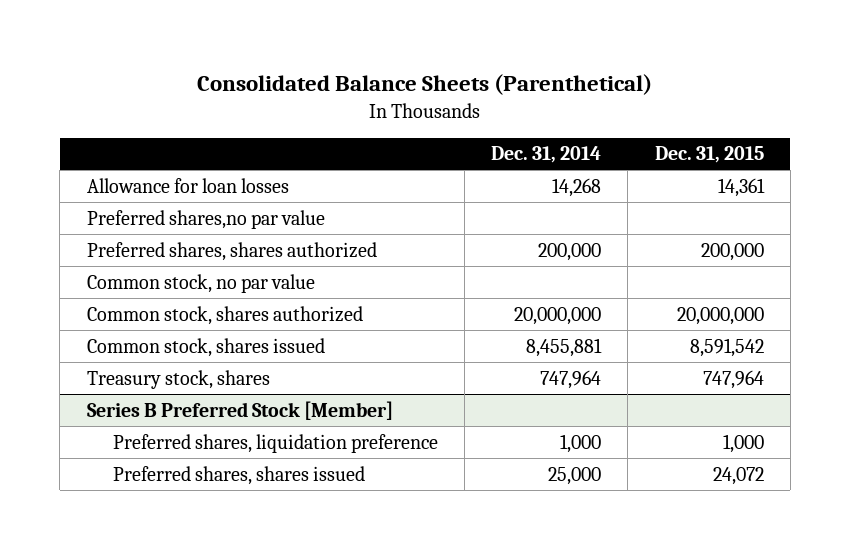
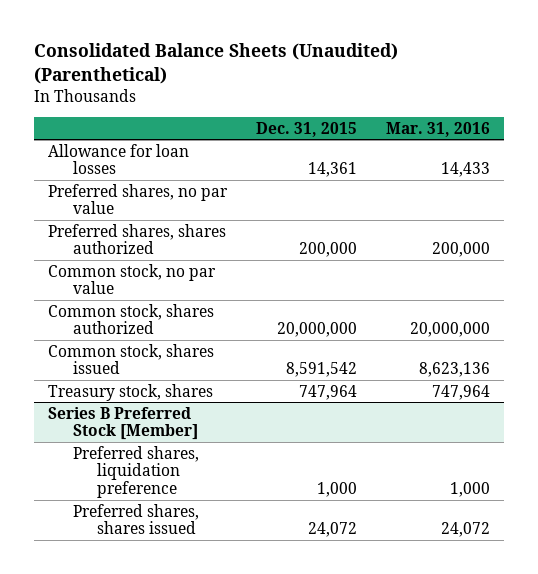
[197,73,653,95] Consolidated Balance Sheets (Parenthetical) -> [33,43,398,85] Consolidated Balance Sheets (Unaudited) (Parenthetical)
[491,146,602,164] Dec. 31, 2014 -> none
none -> [385,121,490,137] Mar. 31, 2016
[86,209,325,229] Preferred shares,no par value -> [48,183,229,215] Preferred shares, no par value

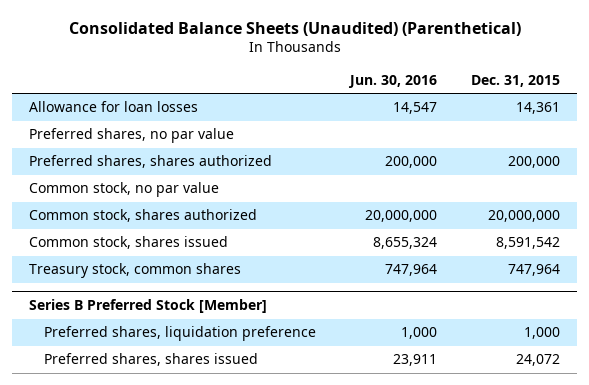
[385,121,490,137] Mar. 31, 2016 -> none
none -> [348,74,438,88] Jun. 30, 2016
[48,383,214,401] Treasury stock, shares -> [29,263,242,279] Treasury stock, common shares

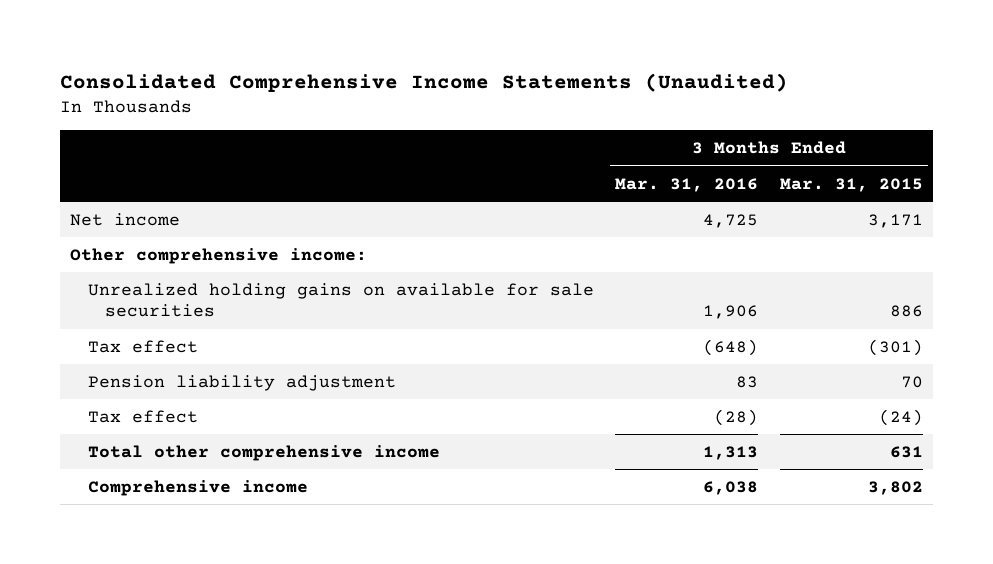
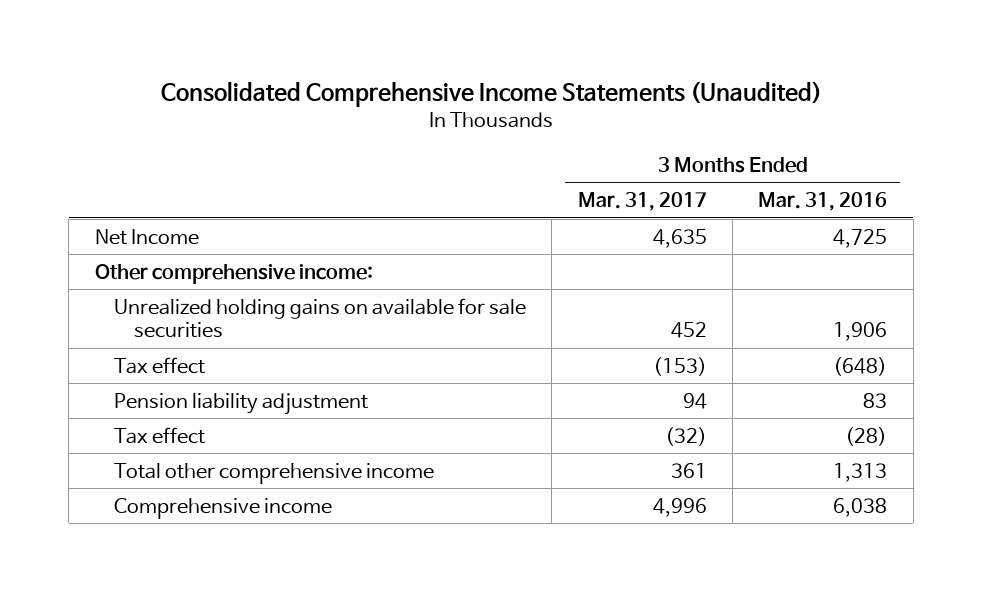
[779,177,923,192] Mar. 31, 2015 -> none
none -> [577,192,707,212] Mar. 31, 2017
[70,212,181,226] Net income -> [94,228,199,245] Net Income

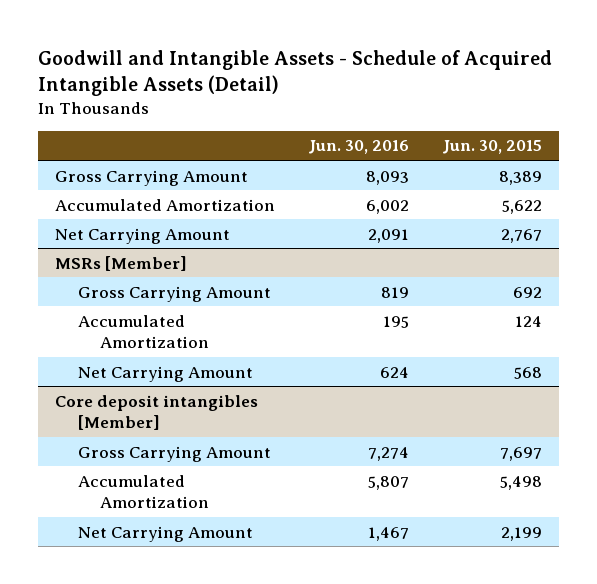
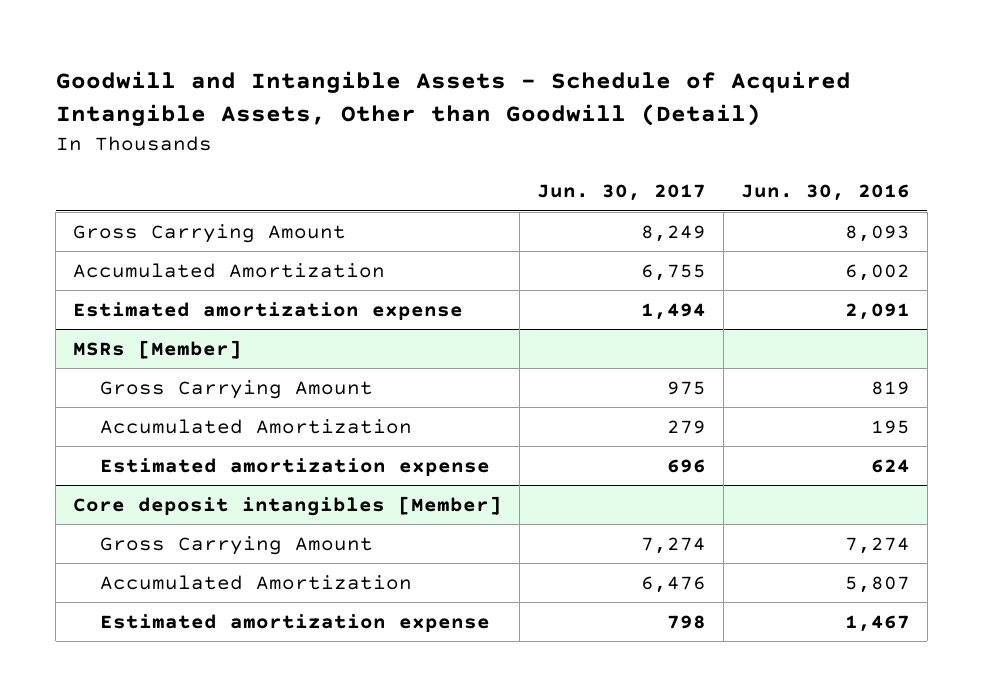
[38,49,553,96] Goodwill and Intangible Assets - Schedule of Acquired Intangible Assets (Detail) -> [55,71,851,127] Goodwill and Intangible Assets - Schedule of Acquired Intangible Assets, Other than Goodwill (Detail)
[442,140,543,155] Jun. 30, 2015 -> none
none -> [536,184,706,202] Jun. 30, 2017
[54,227,230,244] Net Carrying Amount -> [72,301,463,320] Estimated amortization expense
[77,365,253,382] Net Carrying Amount -> [99,457,490,476] Estimated amortization expense
[77,525,253,542] Net Carrying Amount -> [99,613,490,632] Estimated amortization expense

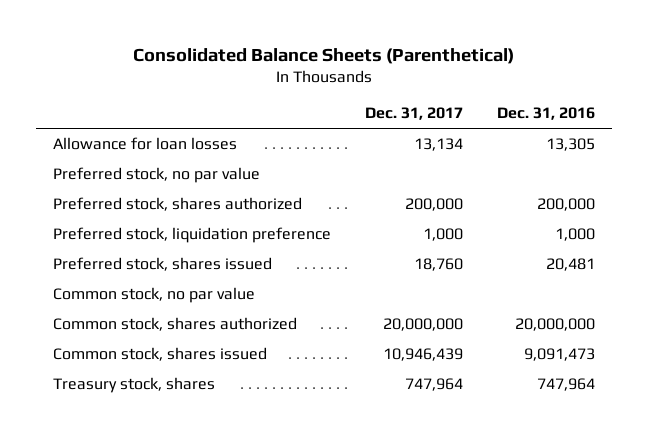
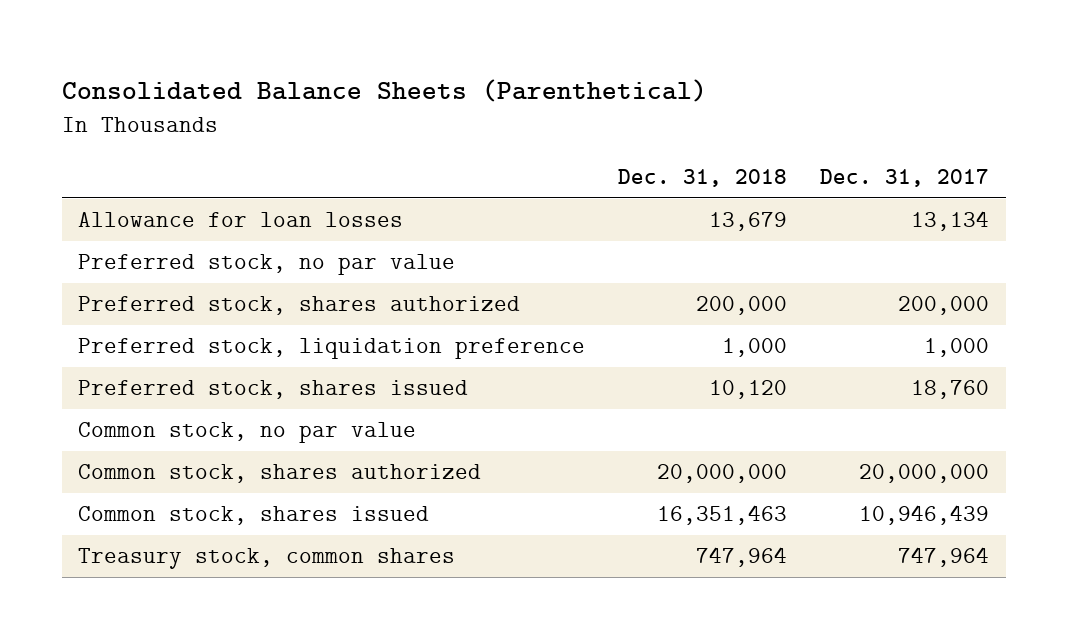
[497,107,596,121] Dec. 31, 2016 -> none
none -> [618,169,788,188] Dec. 31, 2018
[53,377,216,394] Treasury stock, shares -> [78,548,456,570] Treasury stock, common shares

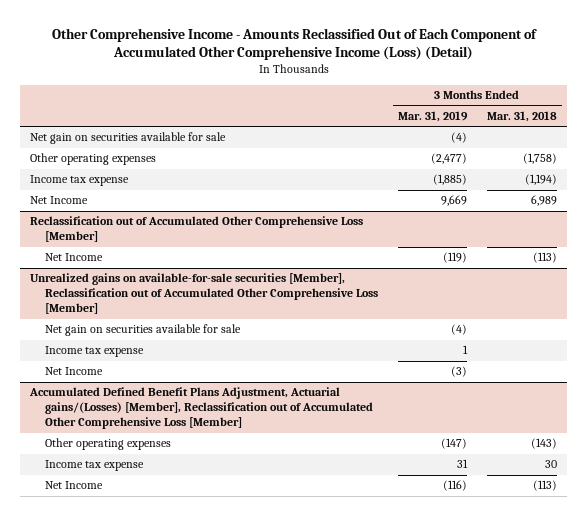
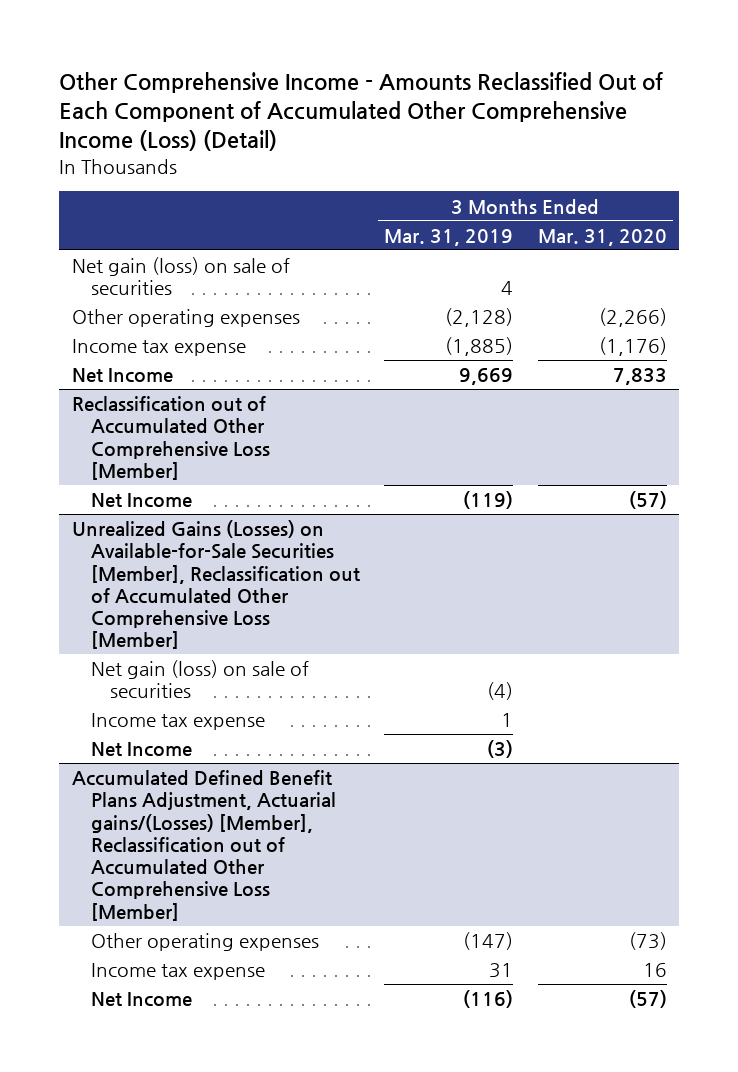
[486,110,557,122] Mar. 31, 2018 -> none
none -> [537,228,667,246] Mar. 31, 2020
[30,132,227,145] Net gain on securities available for sale -> [71,257,290,296] Net gain (loss) on sale of securities
[450,132,467,144] (4) -> [501,281,514,296] 4
[430,153,467,165] (2,477) -> [445,308,514,328] (2,128)
[30,273,378,315] Unrealized gains on available-for-sale securities [Member], Reclassification out of Accumulated Other Comprehensive Loss [Member] -> [71,520,360,650] Unrealized Gains (Losses) on Available-for-Sale Securities [Member], Reclassification out of Accumulated Other Comprehensive Loss [Member]
[44,324,241,337] Net gain on securities available for sale -> [90,660,309,699] Net gain (loss) on sale of securities

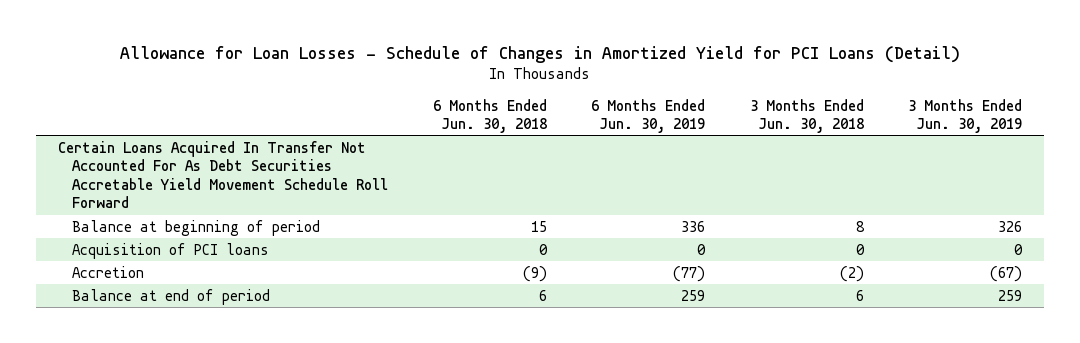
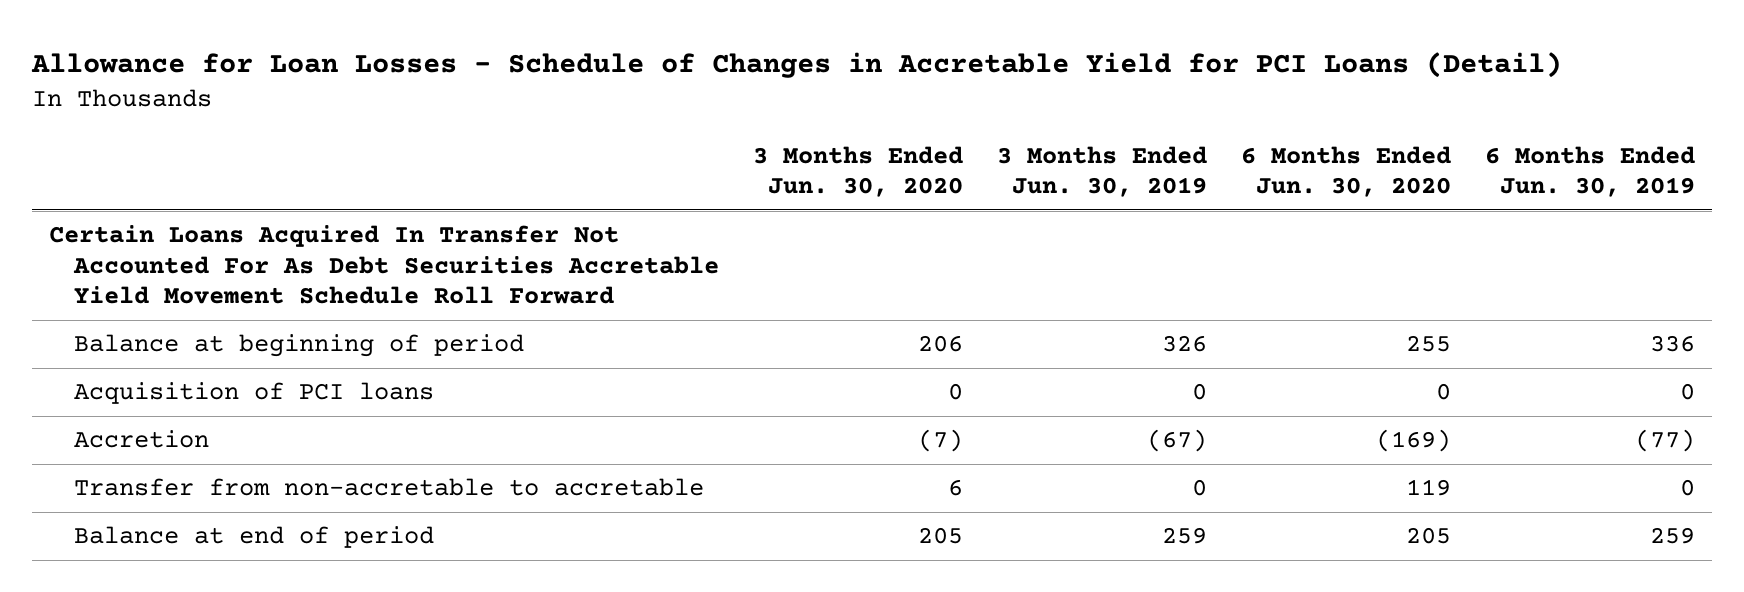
[120,45,961,63] Allowance for Loan Losses - Schedule of Changes in Amortized Yield for PCI Loans (Detail) -> [31,51,1563,78] Allowance for Loan Losses - Schedule of Changes in Accretable Yield for PCI Loans (Detail)
[432,98,547,134] 6 Months Ended Jun. 30, 2018 -> none
[749,98,864,134] 3 Months Ended Jun. 30, 2018 -> none
none -> [752,145,963,198] 3 Months Ended Jun. 30, 2020
none -> [1240,145,1451,198] 6 Months Ended Jun. 30, 2020
none -> [73,478,704,497] Transfer from non-accretable to accretable

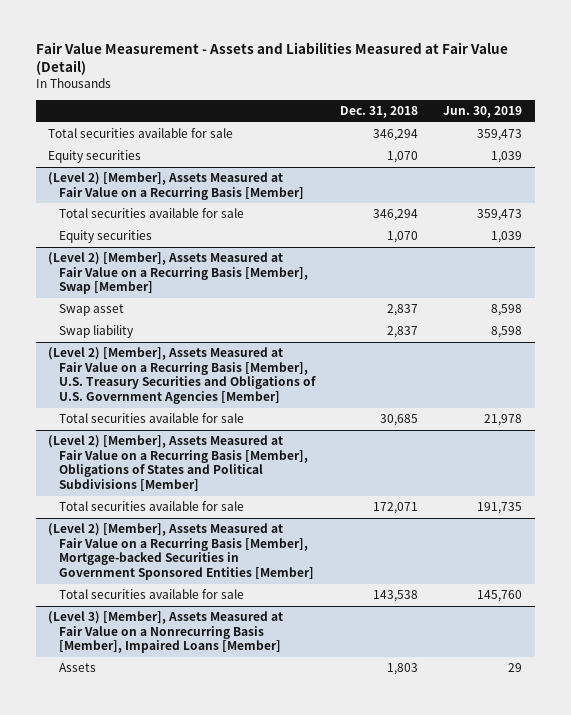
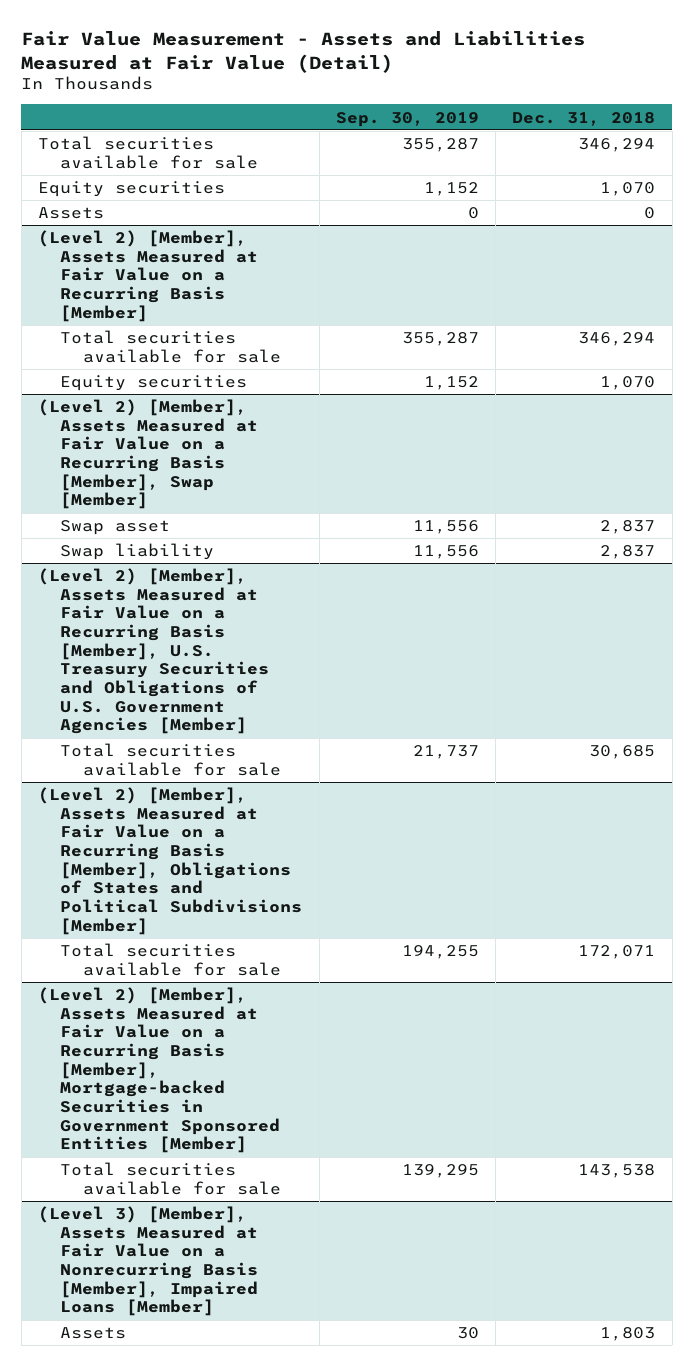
[443,106,523,119] Jun. 30, 2019 -> none
none -> [335,111,479,127] Sep. 30, 2019
none -> [37,207,104,220] Assets

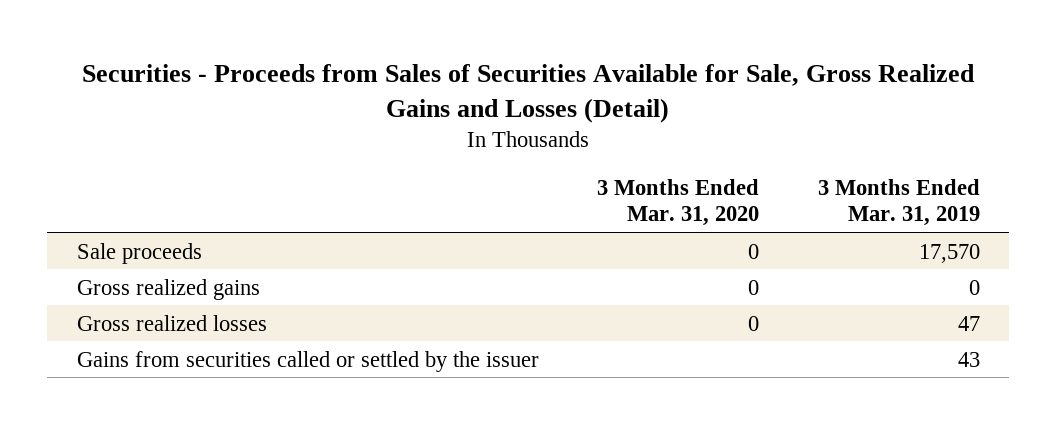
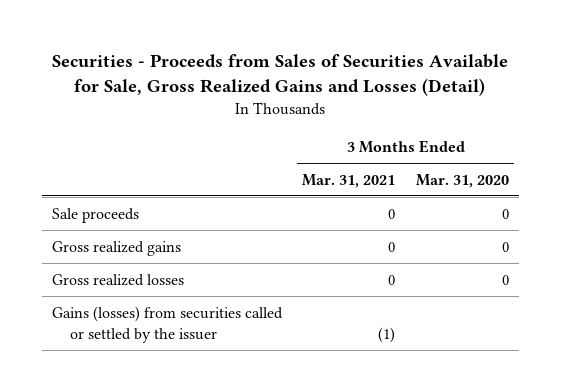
[817,179,980,227] 3 Months Ended Mar. 31, 2019 -> none
none -> [302,173,396,188] Mar. 31, 2021
[76,350,539,372] Gains from securities called or settled by the issuer -> [52,305,284,343] Gains (losses) from securities called or settled by the issuer

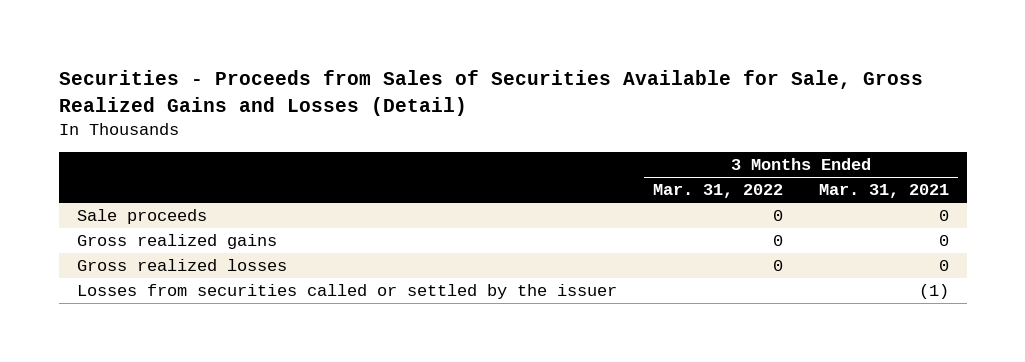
[415,173,509,188] Mar. 31, 2020 -> none
none -> [652,184,783,199] Mar. 31, 2022
[52,305,284,343] Gains (losses) from securities called or settled by the issuer -> [76,284,617,300] Losses from securities called or settled by the issuer

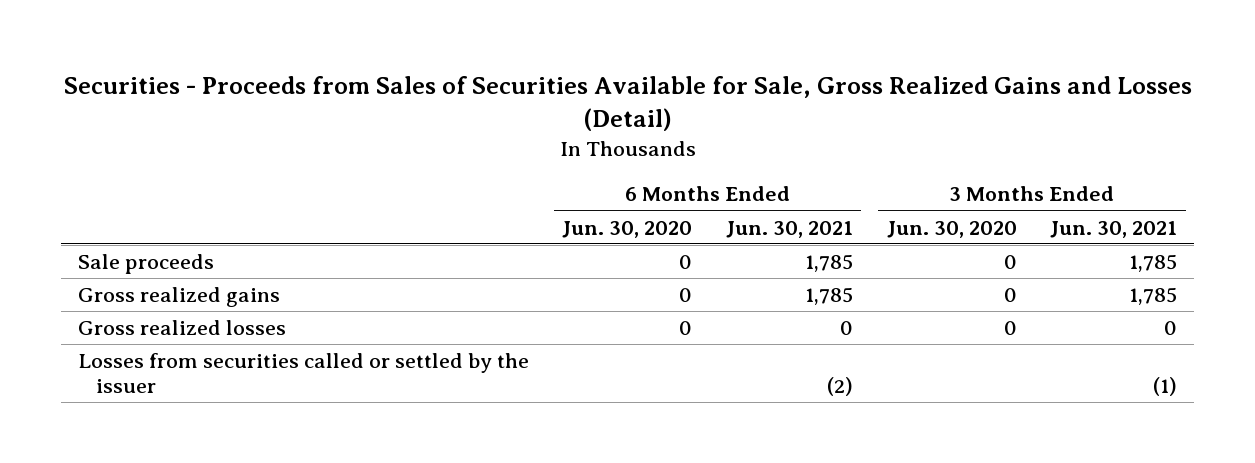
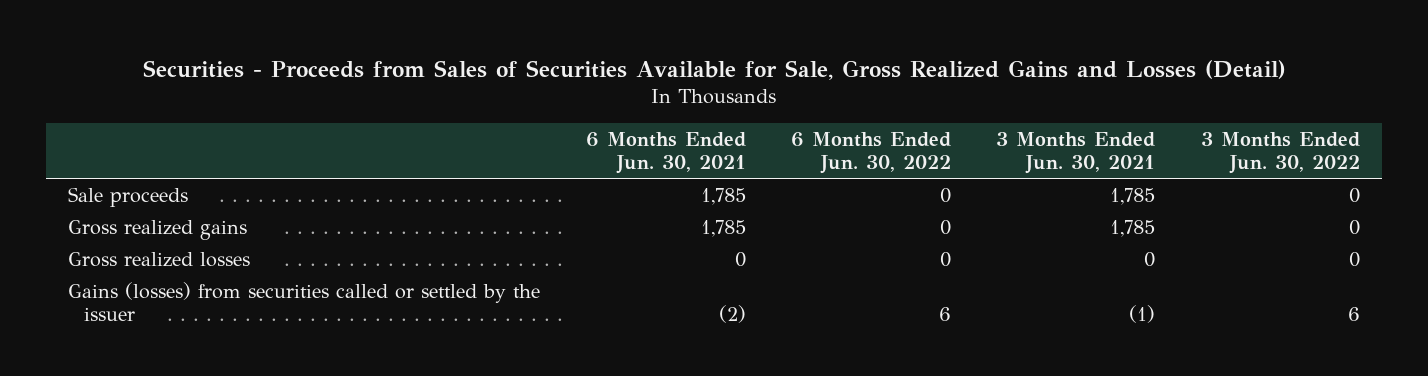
[562,220,693,238] Jun. 30, 2020 -> none
[886,220,1017,238] Jun. 30, 2020 -> none
none -> [791,132,952,175] 6 Months Ended Jun. 30, 2022
none -> [1200,132,1360,175] 3 Months Ended Jun. 30, 2022
[77,353,529,393] Losses from securities called or settled by the issuer -> [68,281,541,322] Gains (losses) from securities called or settled by the issuer

